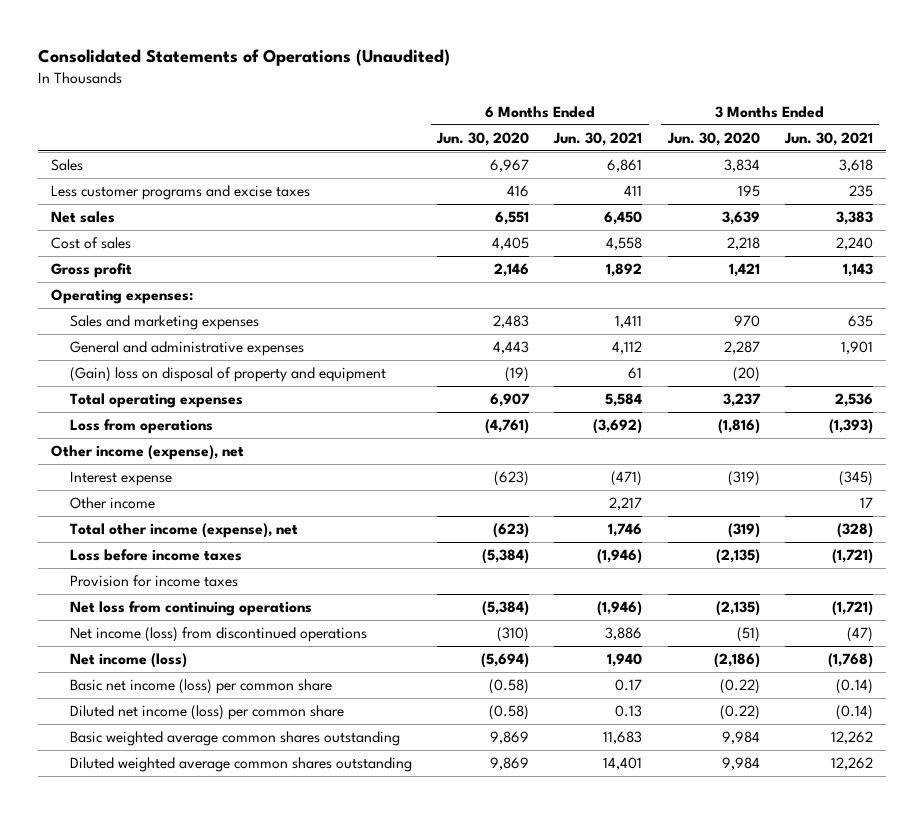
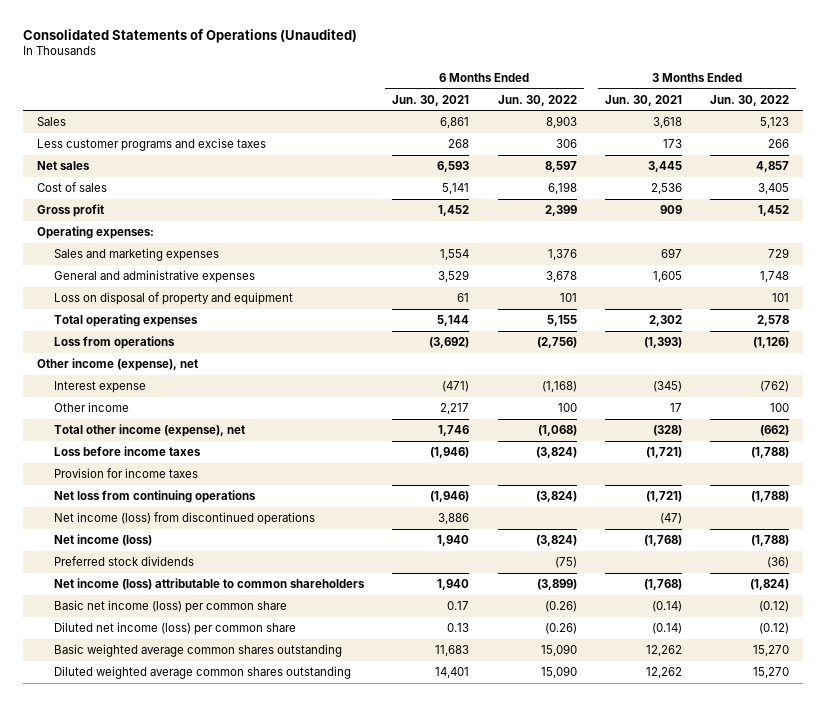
[436,131,530,146] Jun. 30, 2020 -> none
[666,131,760,146] Jun. 30, 2020 -> none
none -> [497,94,577,106] Jun. 30, 2022
none -> [710,94,790,106] Jun. 30, 2022
[624,185,643,197] 411 -> [448,139,470,149] 268
[848,185,873,198] 235 -> [662,139,682,149] 173
[604,211,643,226] 6,450 -> [437,161,470,173] 6,593
[835,211,873,226] 3,383 -> [647,161,682,173] 3,445
[606,237,643,251] 4,558 -> [442,183,470,195] 5,141
[835,237,873,251] 2,240 -> [650,183,682,195] 2,536
[606,263,643,278] 1,892 -> [438,205,470,217] 1,452
[842,263,873,278] 1,143 -> [659,205,682,215] 909
[615,315,643,329] 1,411 -> [440,249,470,261] 1,554
[847,315,873,328] 635 -> [660,248,682,259] 697
[612,341,643,355] 4,112 -> [438,270,470,283] 3,529
[840,341,873,355] 1,901 -> [652,271,682,283] 1,605
[69,367,386,383] (Gain) loss on disposal of property and equipment -> [54,292,294,306] Loss on disposal of property and equipment
[605,393,643,408] 5,584 -> [437,315,470,327] 5,144
[834,393,873,408] 2,536 -> [648,315,682,327] 2,302
none -> [54,556,195,567] Preferred stock dividends
none -> [54,578,366,591] Net income (loss) attributable to common shareholders

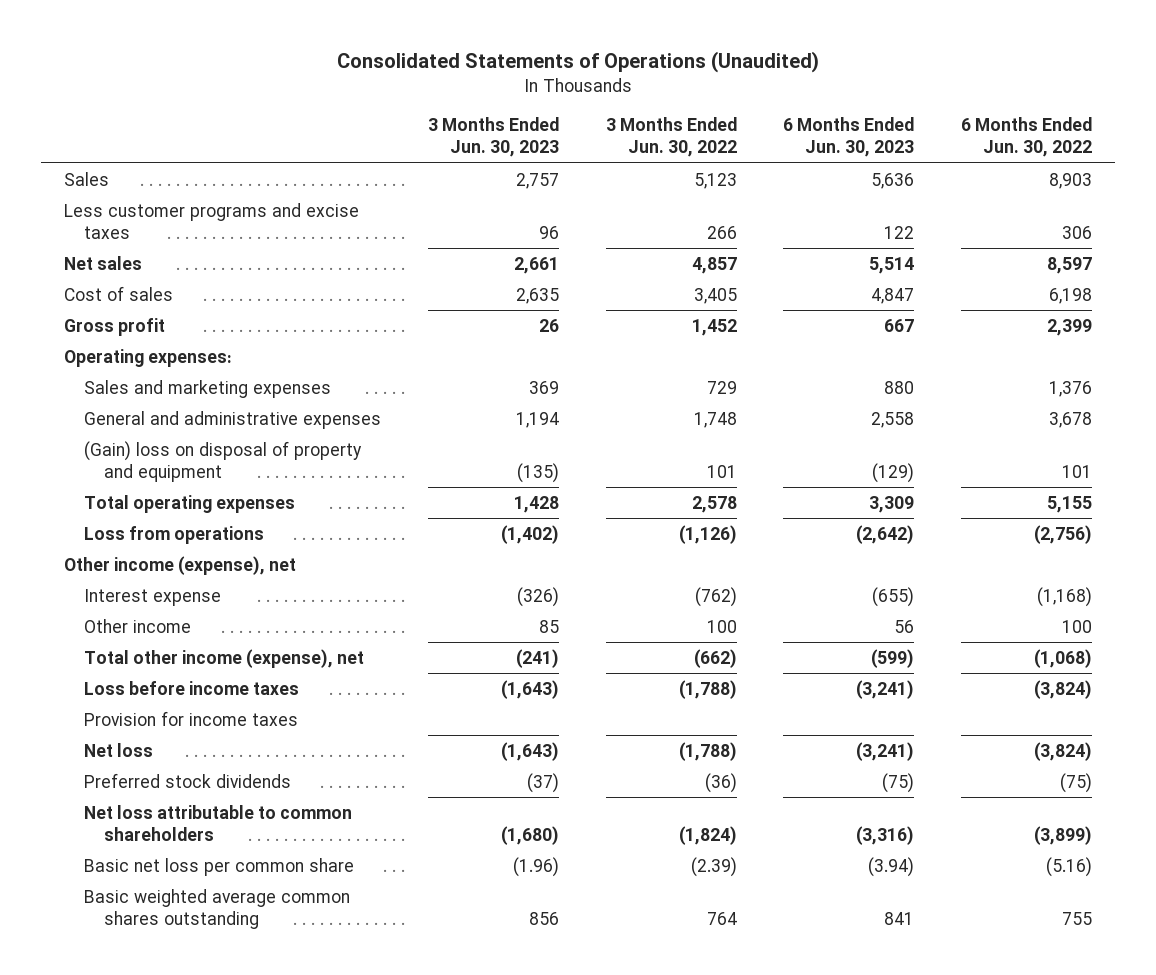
[392,94,470,106] Jun. 30, 2021 -> none
[604,94,682,106] Jun. 30, 2021 -> none
none -> [427,117,559,158] 3 Months Ended Jun. 30, 2023
none -> [783,117,915,158] 6 Months Ended Jun. 30, 2023
[54,292,294,306] Loss on disposal of property and equipment -> [84,440,363,482] (Gain) loss on disposal of property and equipment
[54,490,257,504] Net loss from continuing operations -> none
[54,512,316,526] Net income (loss) from discontinued operations -> none
[54,534,153,547] Net income (loss) -> [84,742,154,757] Net loss
[54,622,297,636] Diluted net income (loss) per common share -> none
[54,666,352,680] Diluted weighted average common shares outstanding -> none
[54,578,366,591] Net income (loss) attributable to common shareholders -> [84,804,353,841] Net loss attributable to common shareholders
[54,600,288,614] Basic net income (loss) per common share -> [84,857,355,876] Basic net loss per common share
[544,601,577,613] (0.26) -> [1045,856,1092,877] (5.16)
[759,601,790,613] (0.12) -> [690,856,737,877] (2.39)
[540,644,577,657] 15,090 -> [1061,911,1092,925] 755
[753,645,790,657] 15,270 -> [706,911,737,925] 764

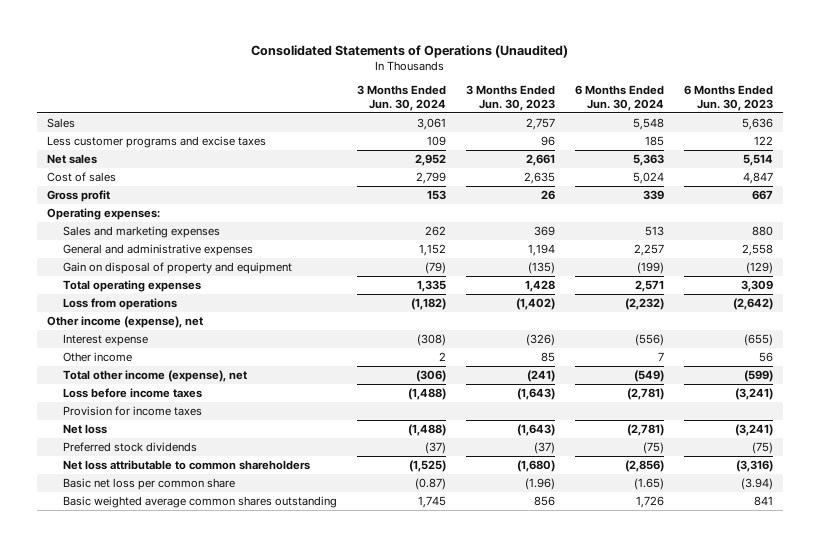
[605,117,737,158] 3 Months Ended Jun. 30, 2022 -> none
[960,117,1092,158] 6 Months Ended Jun. 30, 2022 -> none
none -> [357,85,447,112] 3 Months Ended Jun. 30, 2024
none -> [575,85,665,112] 6 Months Ended Jun. 30, 2024
[84,440,363,482] (Gain) loss on disposal of property and equipment -> [63,261,293,274] Gain on disposal of property and equipment

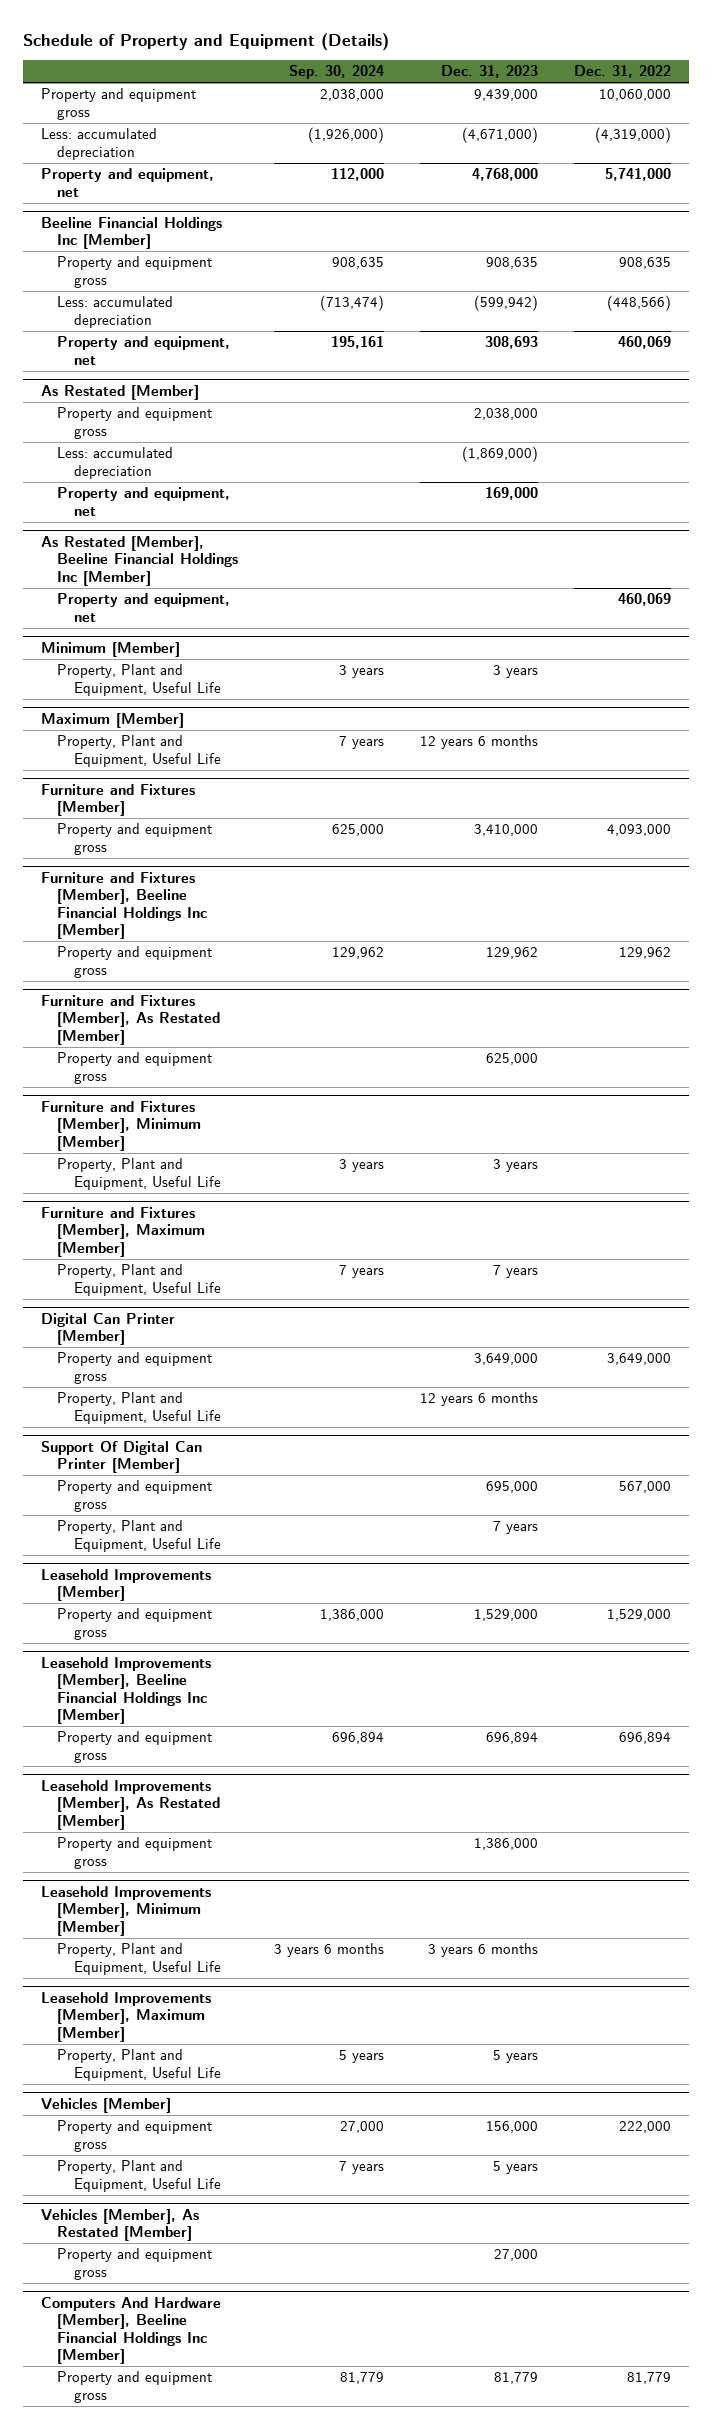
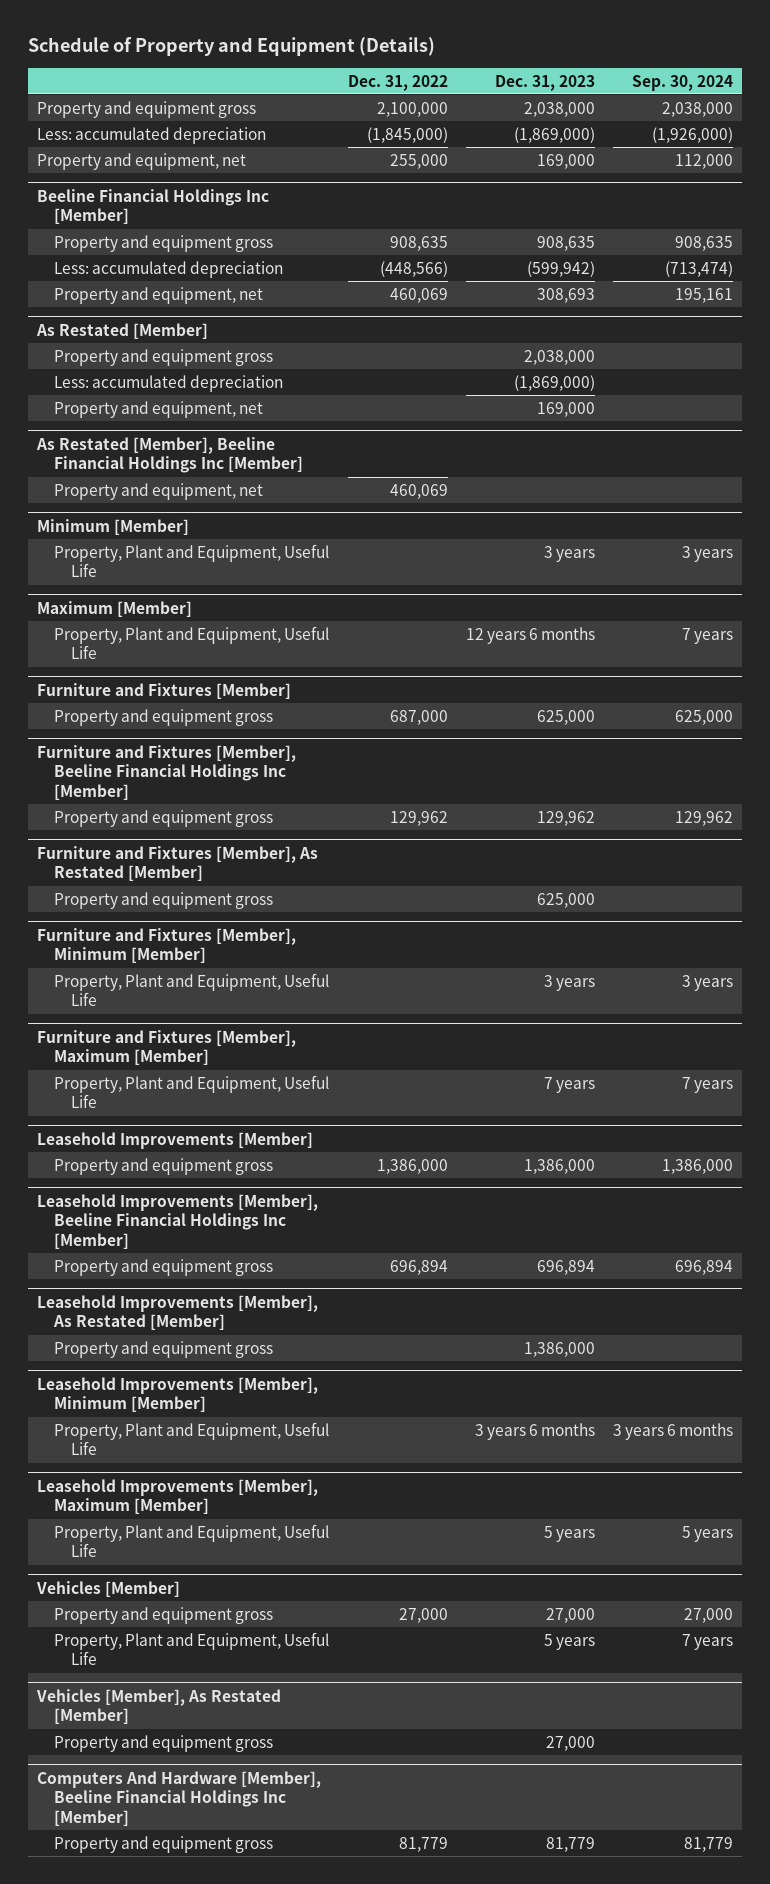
[474,89,539,102] 9,439,000 -> [523,101,595,117] 2,038,000
[599,89,672,102] 10,060,000 -> [376,101,448,117] 2,100,000
[462,127,539,144] (4,671,000) -> [513,126,595,143] (1,869,000)
[595,127,672,144] (4,319,000) -> [366,126,448,143] (1,845,000)
[472,168,539,182] 4,768,000 -> [536,153,595,169] 169,000
[605,168,672,182] 5,741,000 -> [389,153,448,169] 255,000
[474,824,539,837] 3,410,000 -> [536,709,595,725] 625,000
[607,824,672,837] 4,093,000 -> [389,709,448,725] 687,000
[40,1312,175,1346] Digital Can Printer [Member] -> none
[57,1352,213,1384] Property and equipment gross -> none
[57,1392,222,1424] Property, Plant and Equipment, Useful Life -> none
[40,1440,202,1474] Support Of Digital Can Printer [Member] -> none
[57,1480,213,1512] Property and equipment gross -> none
[57,1520,222,1552] Property, Plant and Equipment, Useful Life -> none
[474,1609,539,1622] 1,529,000 -> [523,1158,595,1174] 1,386,000
[607,1609,672,1622] 1,529,000 -> [376,1158,448,1174] 1,386,000
[486,2121,539,2134] 156,000 -> [545,1607,595,1623] 27,000
[619,2121,672,2134] 222,000 -> [398,1607,448,1623] 27,000

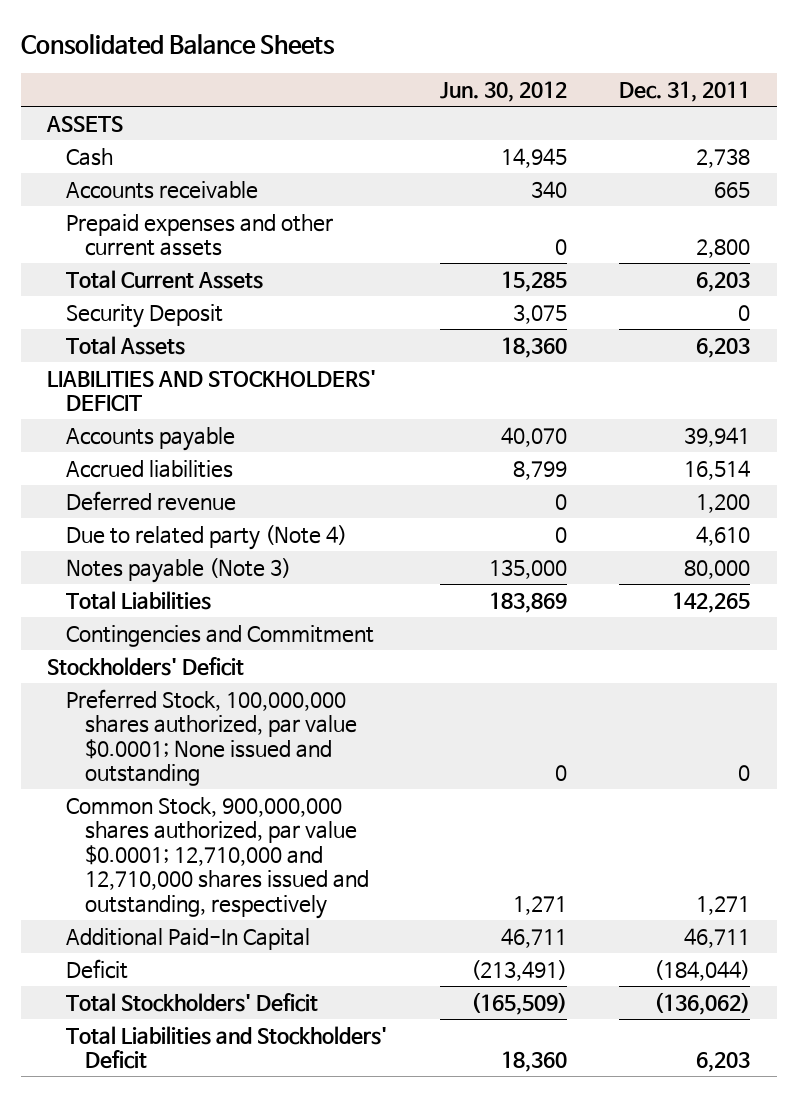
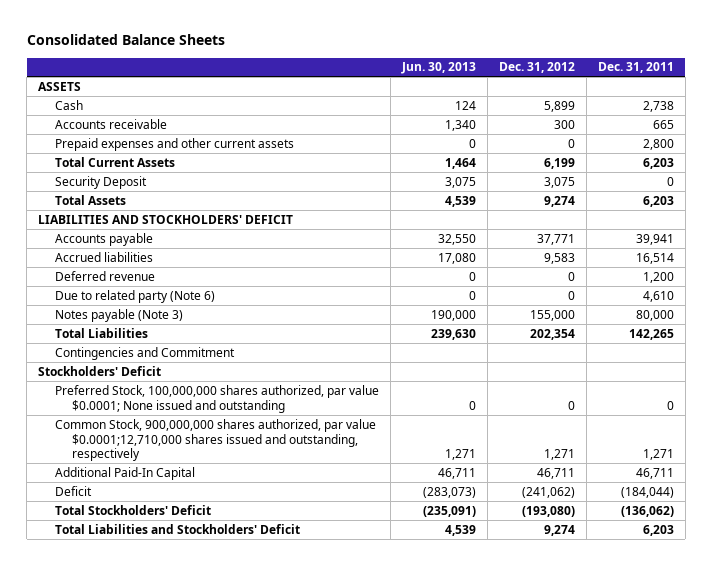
[439,81,567,103] Jun. 30, 2012 -> none
none -> [400,62,476,75] Jun. 30, 2013
none -> [498,62,575,74] Dec. 31, 2012
[66,524,348,550] Due to related party (Note 4) -> [54,289,215,303] Due to related party (Note 6)
[66,796,370,919] Common Stock, 900,000,000 shares authorized, par value $0.0001; 12,710,000 and 12,710,000 shares issued and outstanding, respectively -> [54,418,376,462] Common Stock, 900,000,000 shares authorized, par value $0.0001;12,710,000 shares issued and outstanding, respectively

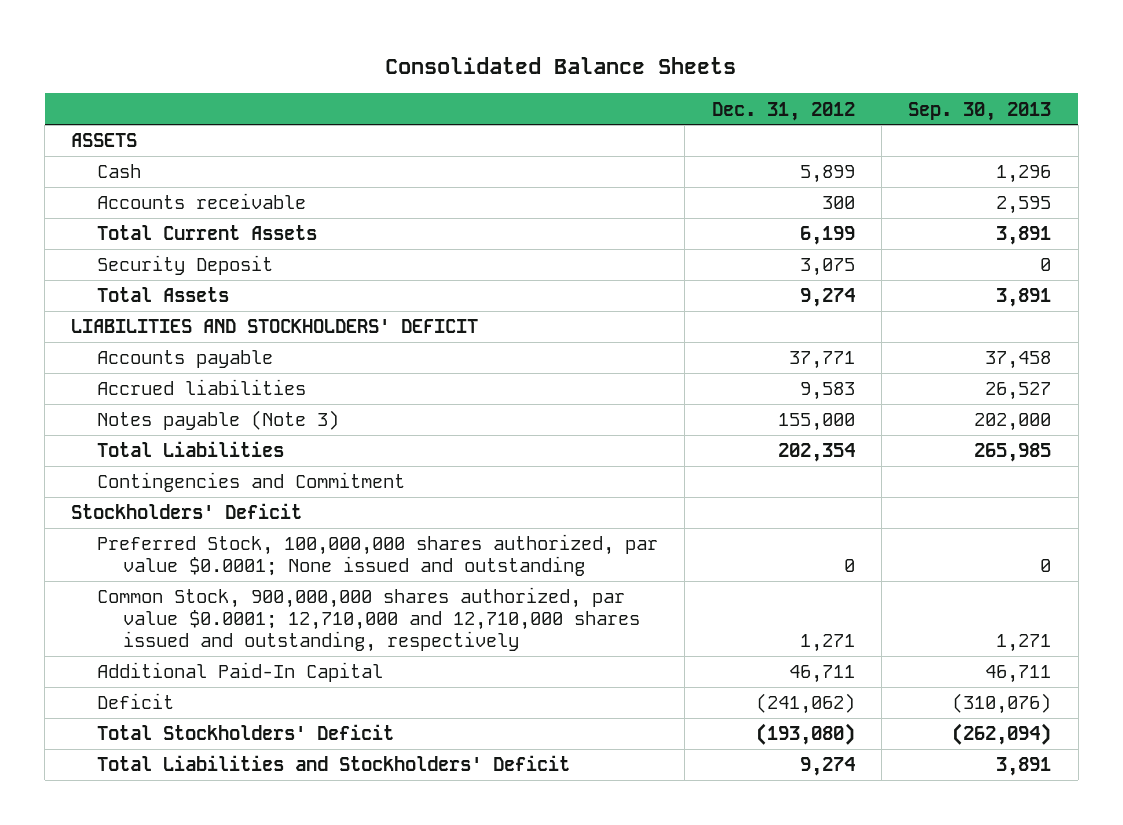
[400,62,476,75] Jun. 30, 2013 -> none
[597,62,674,74] Dec. 31, 2011 -> none
none -> [908,101,1052,121] Sep. 30, 2013
[54,137,294,151] Prepaid expenses and other current assets -> none
[54,270,155,281] Deferred revenue -> none
[54,289,215,303] Due to related party (Note 6) -> none
[54,418,376,462] Common Stock, 900,000,000 shares authorized, par value $0.0001;12,710,000 shares issued and outstanding, respectively -> [97,587,640,653] Common Stock, 900,000,000 shares authorized, par value $0.0001; 12,710,000 and 12,710,000 shares issued and outstanding, respectively

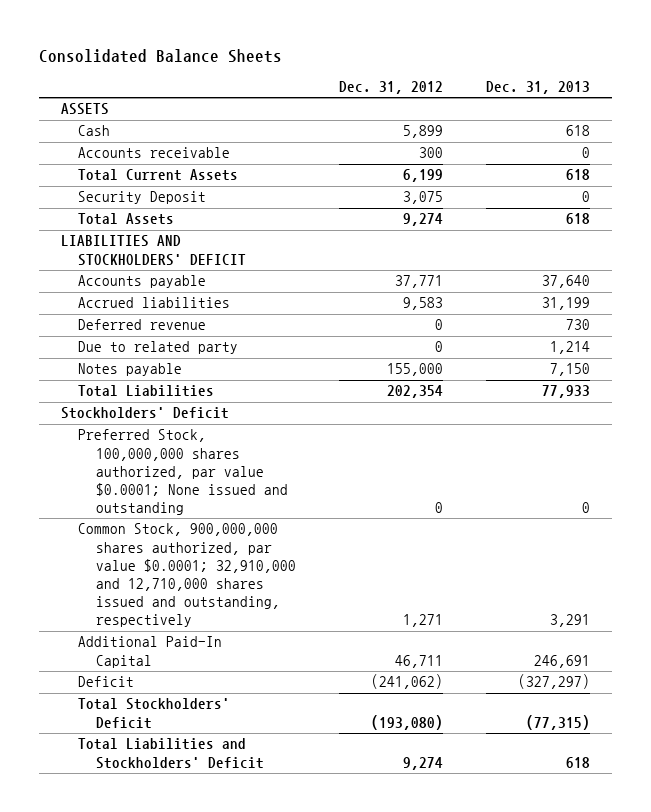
[908,101,1052,121] Sep. 30, 2013 -> none
none -> [486,81,591,95] Dec. 31, 2013
none -> [78,319,207,331] Deferred revenue
none -> [78,341,239,355] Due to related party
[97,410,340,431] Notes payable (Note 3) -> [78,363,183,377] Notes payable
[97,472,406,493] Contingencies and Commitment -> none
[97,587,640,653] Common Stock, 900,000,000 shares authorized, par value $0.0001; 12,710,000 and 12,710,000 shares issued and outstanding, respectively -> [78,523,297,628] Common Stock, 900,000,000 shares authorized, par value $0.0001; 32,910,000 and 12,710,000 shares issued and outstanding, respectively

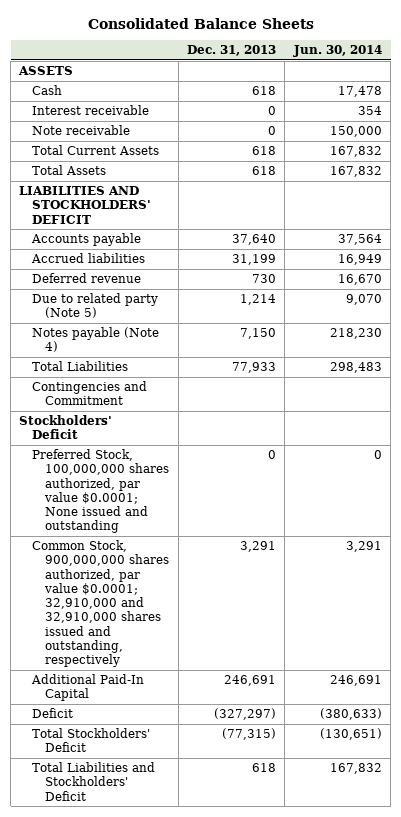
[339,81,444,95] Dec. 31, 2012 -> none
none -> [292,45,382,58] Jun. 30, 2014
[78,147,231,159] Accounts receivable -> none
none -> [32,105,150,116] Interest receivable
none -> [32,125,131,136] Note receivable
[78,191,207,205] Security Deposit -> none
[78,341,239,355] Due to related party -> [32,293,159,319] Due to related party (Note 5)
[78,363,183,377] Notes payable -> [32,327,160,353] Notes payable (Note 4)
none -> [32,381,148,406] Contingencies and Commitment
[78,523,297,628] Common Stock, 900,000,000 shares authorized, par value $0.0001; 32,910,000 and 12,710,000 shares issued and outstanding, respectively -> [32,540,170,668] Common Stock, 900,000,000 shares authorized, par value $0.0001; 32,910,000 and 32,910,000 shares issued and outstanding, respectively

